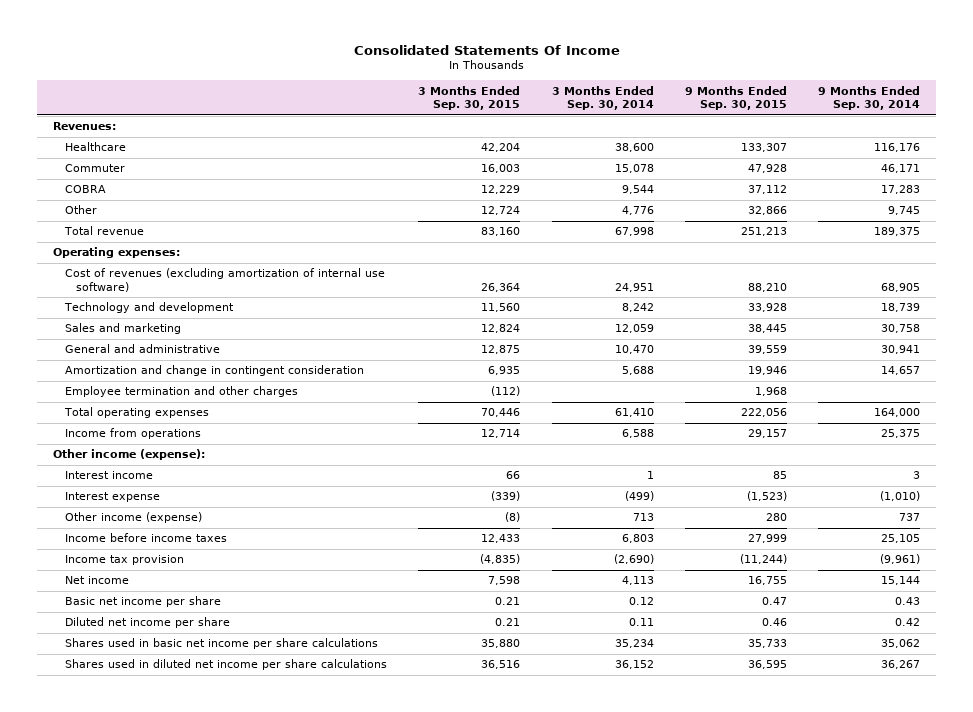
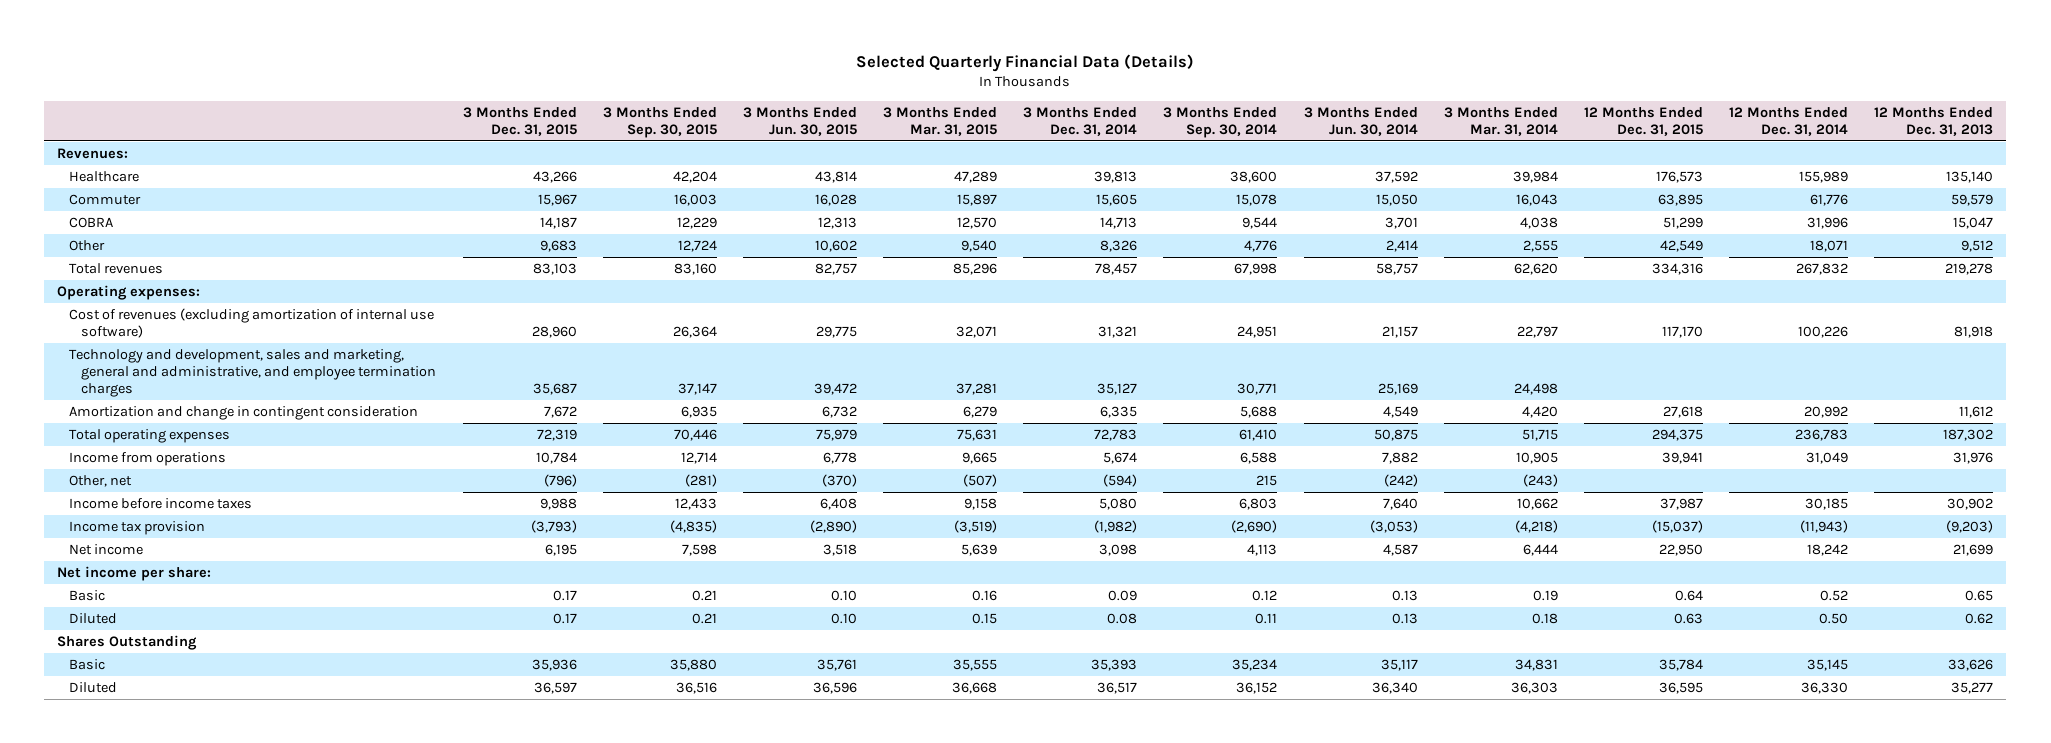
[353,44,620,55] Consolidated Statements Of Income -> [856,53,1195,72] Selected Quarterly Financial Data (Details)
[684,85,787,111] 9 Months Ended Sep. 30, 2015 -> none
[818,85,921,111] 9 Months Ended Sep. 30, 2014 -> none
none -> [462,106,577,136] 3 Months Ended Dec. 31, 2015
none -> [742,106,857,136] 3 Months Ended Jun. 30, 2015
none -> [883,106,998,136] 3 Months Ended Mar. 31, 2015
none -> [1023,106,1138,136] 3 Months Ended Dec. 31, 2014
none -> [1303,106,1418,136] 3 Months Ended Jun. 30, 2014
none -> [1443,106,1558,136] 3 Months Ended Mar. 31, 2014
none -> [1583,106,1703,136] 12 Months Ended Dec. 31, 2015
none -> [1729,106,1849,136] 12 Months Ended Dec. 31, 2014
none -> [1874,106,1994,136] 12 Months Ended Dec. 31, 2013
[63,226,144,236] Total revenue -> [69,263,164,275] Total revenues
[63,302,234,314] Technology and development -> none
[64,323,181,335] Sales and marketing -> none
[64,344,220,354] General and administrative -> none
none -> [69,349,437,397] Technology and development, sales and marketing, general and administrative, and employee termination charges
[64,386,298,398] Employee termination and other charges -> none
[53,449,206,461] Other income (expense): -> none
[64,471,153,480] Interest income -> none
[64,492,160,503] Interest expense -> none
[64,512,202,524] Other income (expense) -> none
none -> [69,475,133,488] Other, net
none -> [57,566,212,582] Net income per share:
[64,596,221,608] Basic net income per share -> [69,590,106,602] Basic
[64,617,230,629] Diluted net income per share -> [69,613,118,625] Diluted
none -> [57,635,198,651] Shares Outstanding
[64,638,378,650] Shares used in basic net income per share calculations -> [69,659,106,671] Basic
[64,659,387,671] Shares used in diluted net income per share calculations -> [69,682,118,694] Diluted

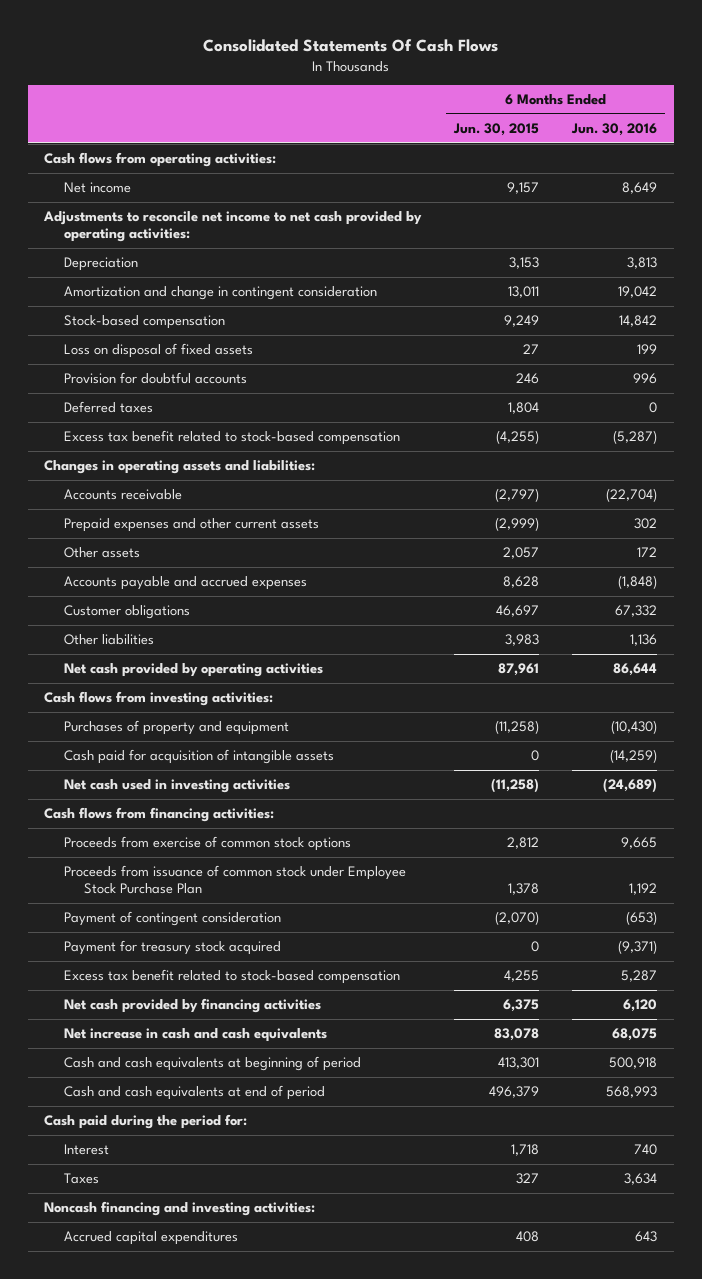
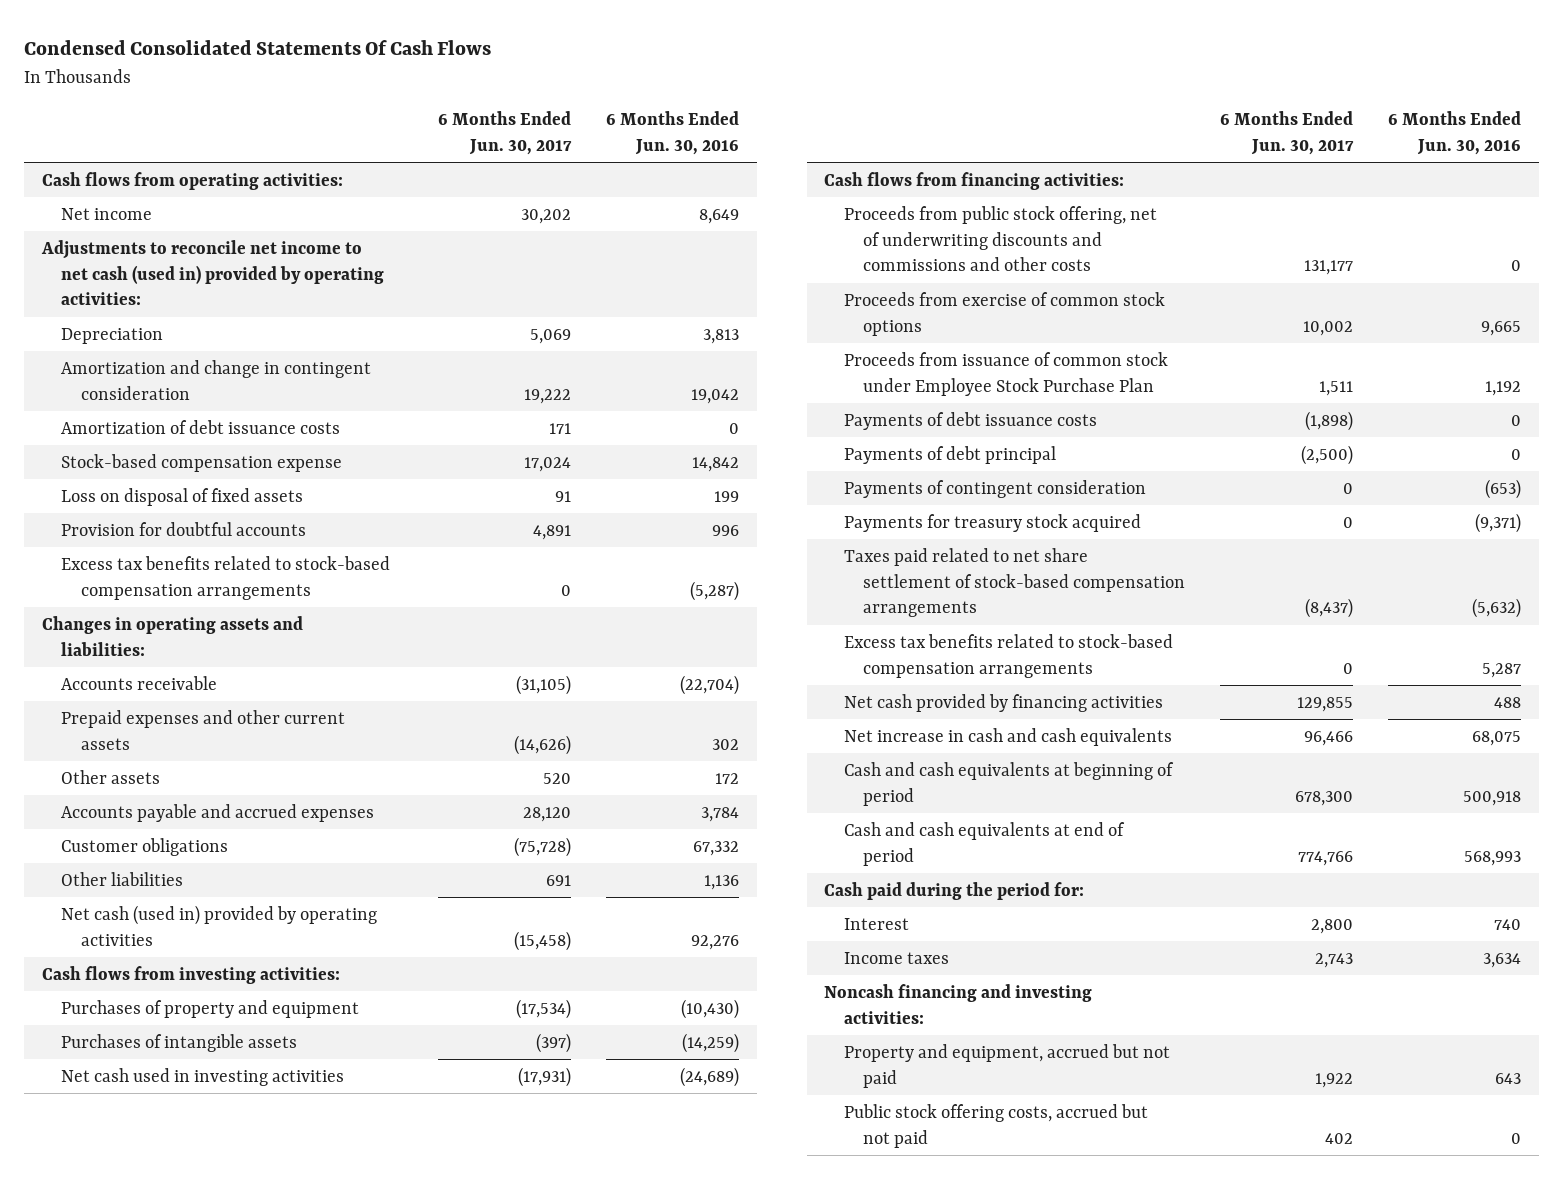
[202,38,498,52] Consolidated Statements Of Cash Flows -> [24,40,492,56] Condensed Consolidated Statements Of Cash Flows
[453,123,540,137] Jun. 30, 2015 -> none
none -> [437,111,572,156] 6 Months Ended Jun. 30, 2017
[43,211,423,243] Adjustments to reconcile net income to net cash provided by operating activities: -> [41,239,385,306] Adjustments to reconcile net income to net cash (used in) provided by operating activities:
none -> [61,419,341,434] Amortization of debt issuance costs
[64,315,226,330] Stock-based compensation -> [61,453,343,472] Stock-based compensation expense
[64,401,154,414] Deferred taxes -> none
[64,430,401,446] Excess tax benefit related to stock-based compensation -> [61,555,391,600] Excess tax benefits related to stock-based compensation arrangements
[618,575,658,590] (1,848) -> [701,806,740,822] 3,784
[64,663,324,678] Net cash provided by operating activities -> [61,904,378,946] Net cash (used in) provided by operating activities
[613,663,658,677] 86,644 -> [691,934,740,950] 92,276
[64,749,335,765] Cash paid for acquisition of intangible assets -> [61,1033,298,1052] Purchases of intangible assets
none -> [843,205,1157,272] Proceeds from public stock offering, net of underwriting discounts and commissions and other costs
none -> [843,411,1097,430] Payments of debt issuance costs
none -> [843,445,1056,464] Payments of debt principal
[64,911,282,927] Payment of contingent consideration -> [843,479,1146,498] Payments of contingent consideration
[64,940,282,956] Payment for treasury stock acquired -> [843,513,1141,532] Payments for treasury stock acquired
none -> [843,547,1185,618] Taxes paid related to net share settlement of stock-based compensation arrangements
[64,969,401,985] Excess tax benefit related to stock-based compensation -> [843,633,1173,678] Excess tax benefits related to stock-based compensation arrangements
[623,999,658,1013] 6,120 -> [1494,696,1522,708] 488
[64,1173,100,1185] Taxes -> [843,951,949,964] Income taxes
[64,1231,239,1246] Accrued capital expenditures -> [843,1043,1170,1088] Property and equipment, accrued but not paid
none -> [843,1103,1148,1148] Public stock offering costs, accrued but not paid

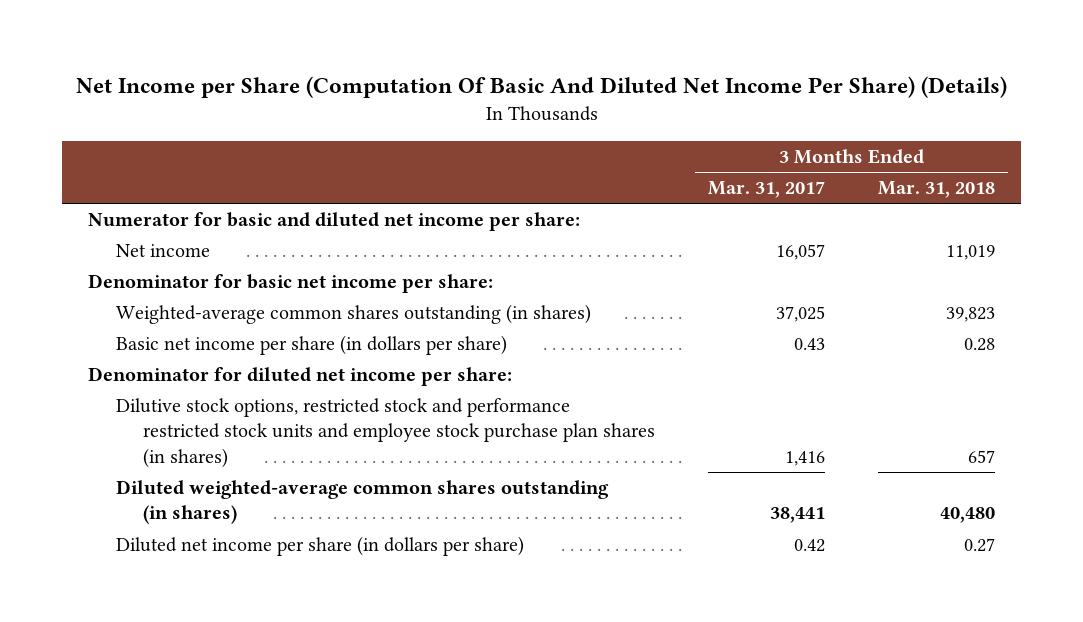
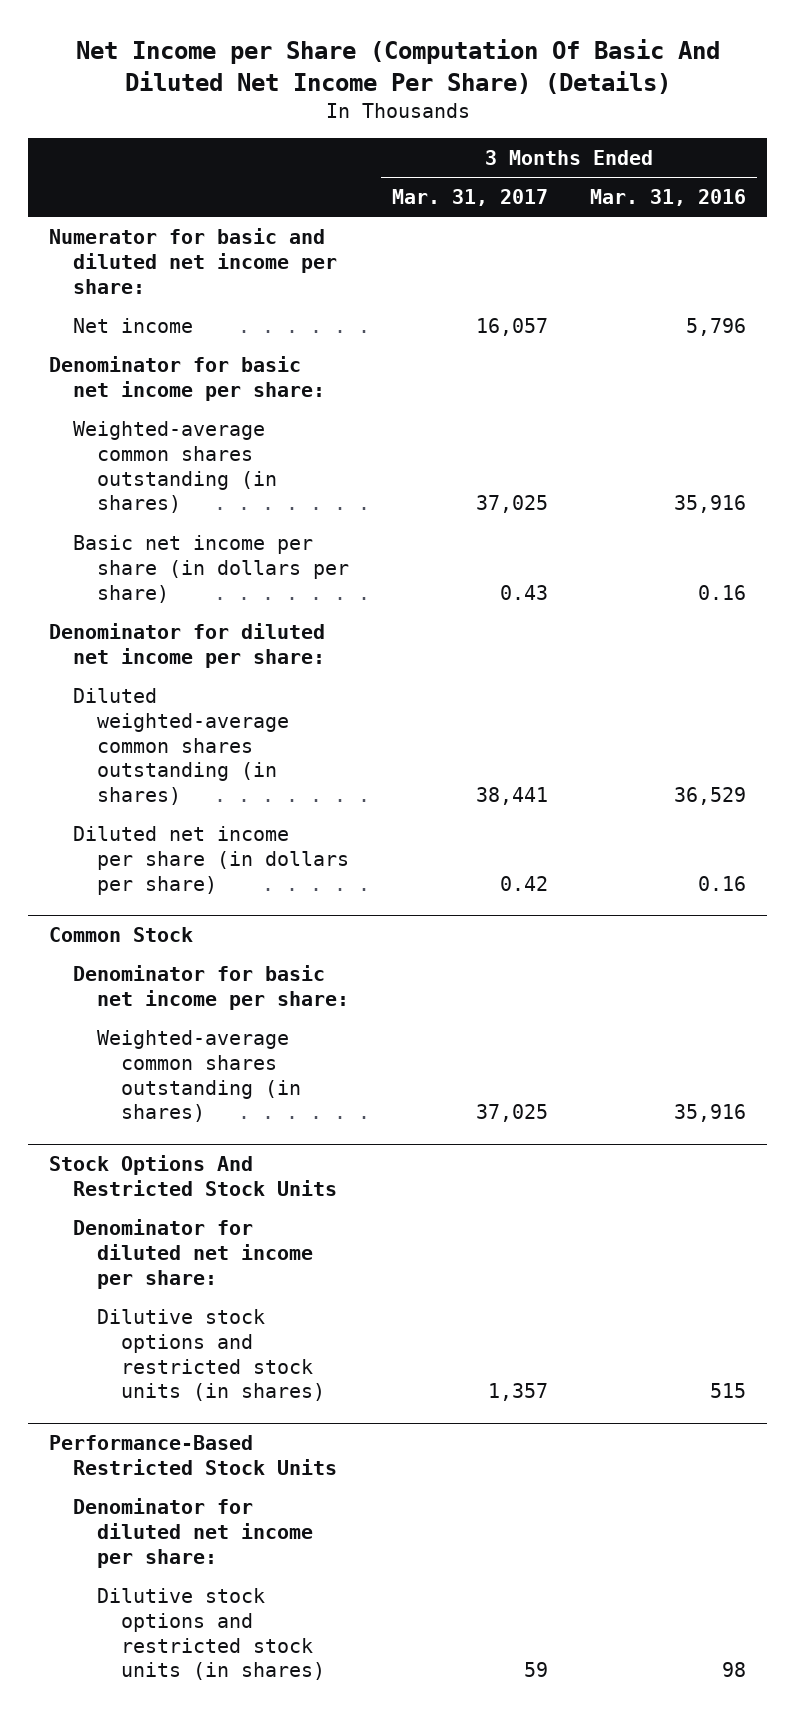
[878,181,996,199] Mar. 31, 2018 -> none
none -> [589,189,746,207] Mar. 31, 2016
[115,398,656,468] Dilutive stock options, restricted stock and performance restricted stock units and employee stock purchase plan shares (in shares) -> none
none -> [49,927,194,943] Common Stock
none -> [73,964,350,1010] Denominator for basic net income per share:
none -> [97,1029,301,1123] Weighted-average common shares outstanding (in shares)
none -> [49,1155,338,1197] Stock Options And Restricted Stock Units
none -> [73,1218,314,1289] Denominator for diluted net income per share:
none -> [97,1308,325,1402] Dilutive stock options and restricted stock units (in shares)
none -> [49,1435,338,1476] Performance-Based Restricted Stock Units
none -> [73,1497,314,1568] Denominator for diluted net income per share:
none -> [97,1587,325,1681] Dilutive stock options and restricted stock units (in shares)

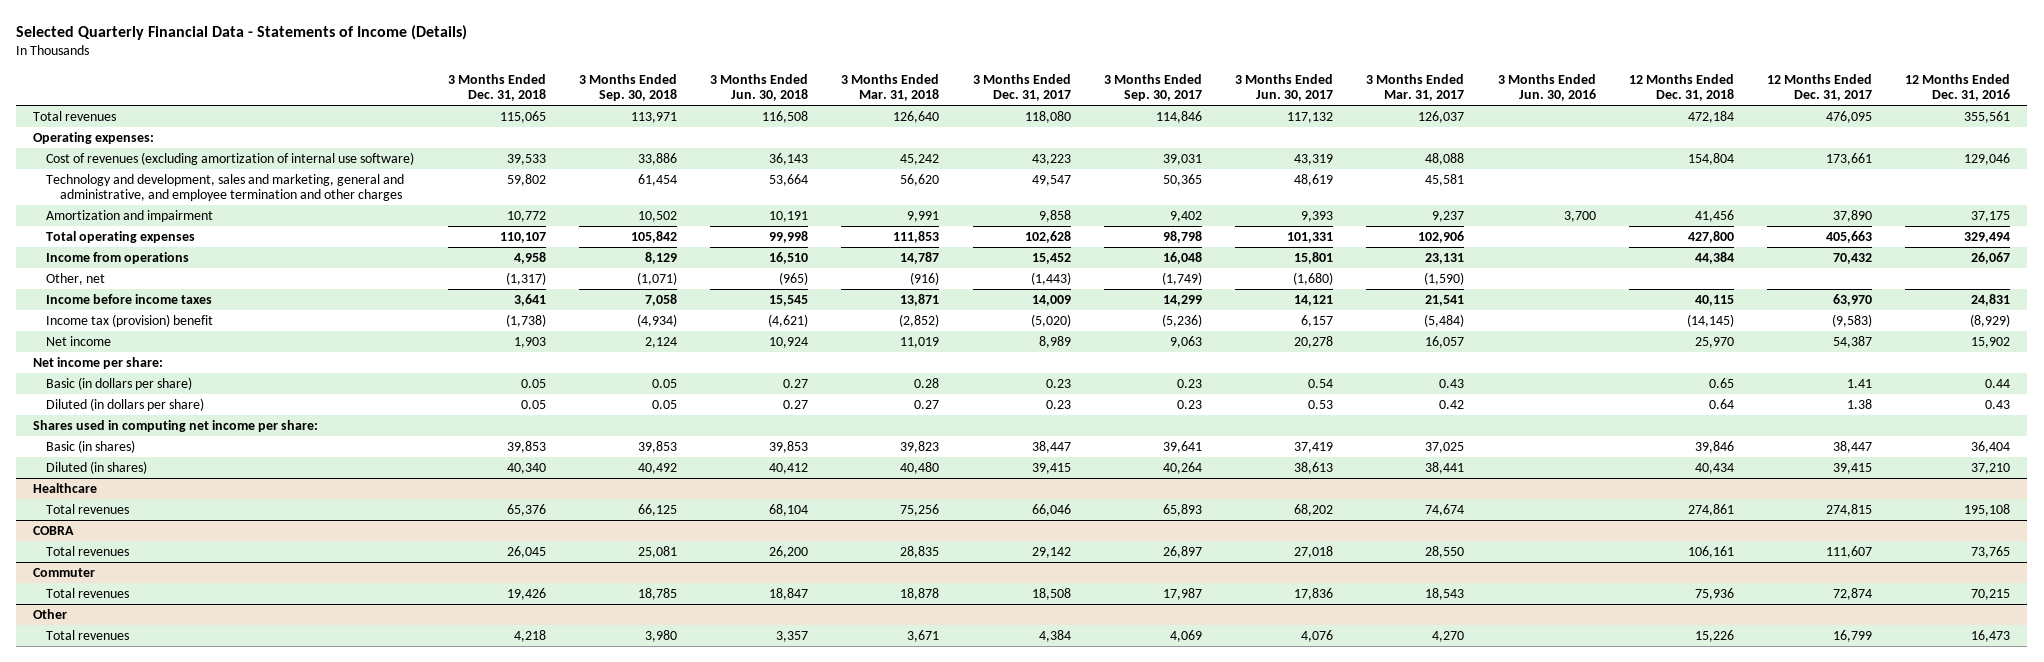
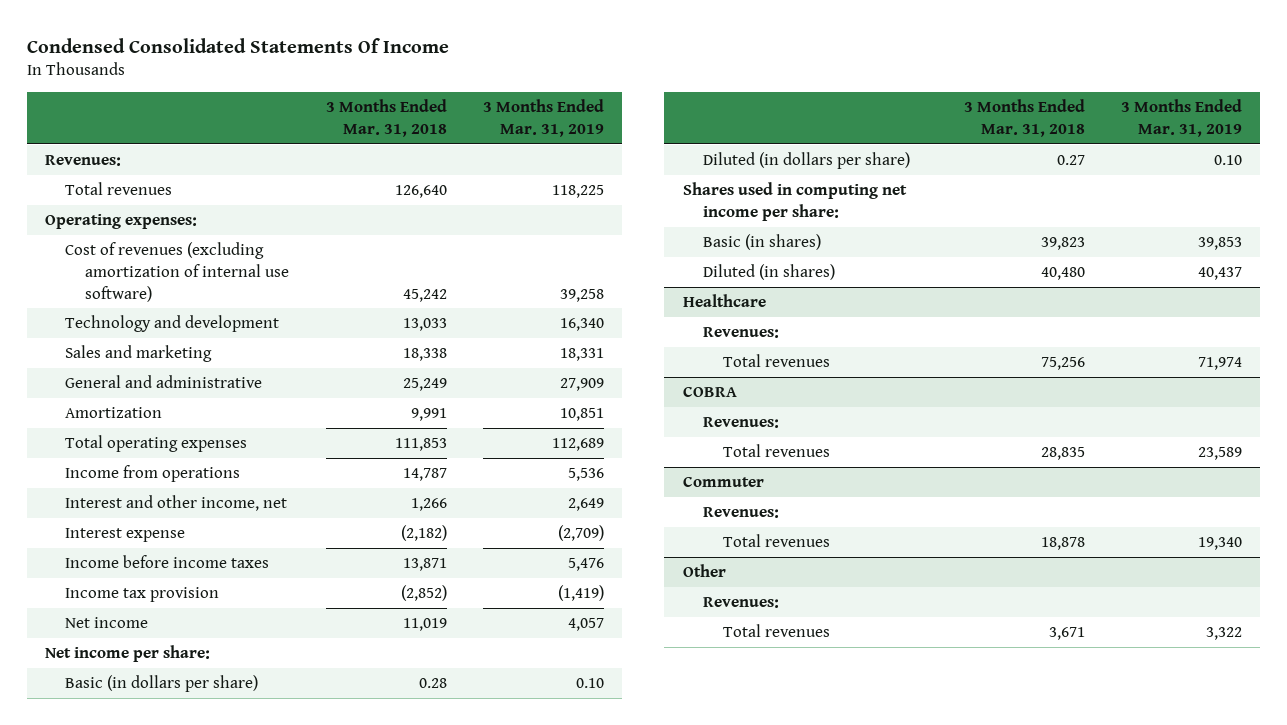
[16,25,468,41] Selected Quarterly Financial Data - Statements of Income (Details) -> [26,37,449,53] Condensed Consolidated Statements Of Income
[447,73,546,102] 3 Months Ended Dec. 31, 2018 -> none
[578,73,677,102] 3 Months Ended Sep. 30, 2018 -> none
[710,73,809,102] 3 Months Ended Jun. 30, 2018 -> none
[972,73,1071,102] 3 Months Ended Dec. 31, 2017 -> none
[1103,73,1202,102] 3 Months Ended Sep. 30, 2017 -> none
[1235,73,1334,102] 3 Months Ended Jun. 30, 2017 -> none
[1366,73,1465,102] 3 Months Ended Mar. 31, 2017 -> none
[1497,73,1596,102] 3 Months Ended Jun. 30, 2016 -> none
[1628,73,1734,102] 12 Months Ended Dec. 31, 2018 -> none
[1767,73,1873,102] 12 Months Ended Dec. 31, 2017 -> none
[1905,73,2011,102] 12 Months Ended Dec. 31, 2016 -> none
none -> [483,99,605,137] 3 Months Ended Mar. 31, 2019
none -> [44,155,121,167] Revenues:
[46,173,405,202] Technology and development, sales and marketing, general and administrative, and employee termination and other charges -> none
none -> [64,315,279,333] Technology and development
none -> [64,345,212,363] Sales and marketing
none -> [64,375,262,389] General and administrative
[46,209,214,222] Amortization and impairment -> [64,407,162,419] Amortization
[46,272,106,285] Other, net -> none
none -> [64,495,287,512] Interest and other income, net
none -> [64,528,185,543] Interest expense
[46,313,214,327] Income tax (provision) benefit -> [64,587,219,603] Income tax provision
none -> [702,327,779,339] Revenues:
none -> [702,417,779,429] Revenues:
none -> [702,507,779,519] Revenues:
none -> [702,597,779,609] Revenues:

